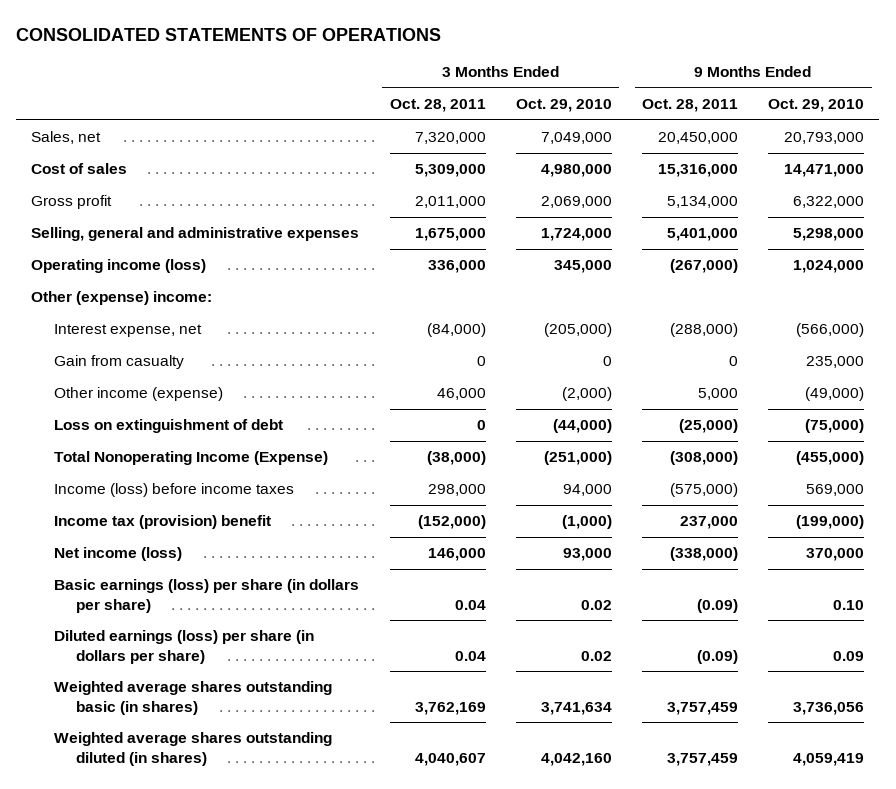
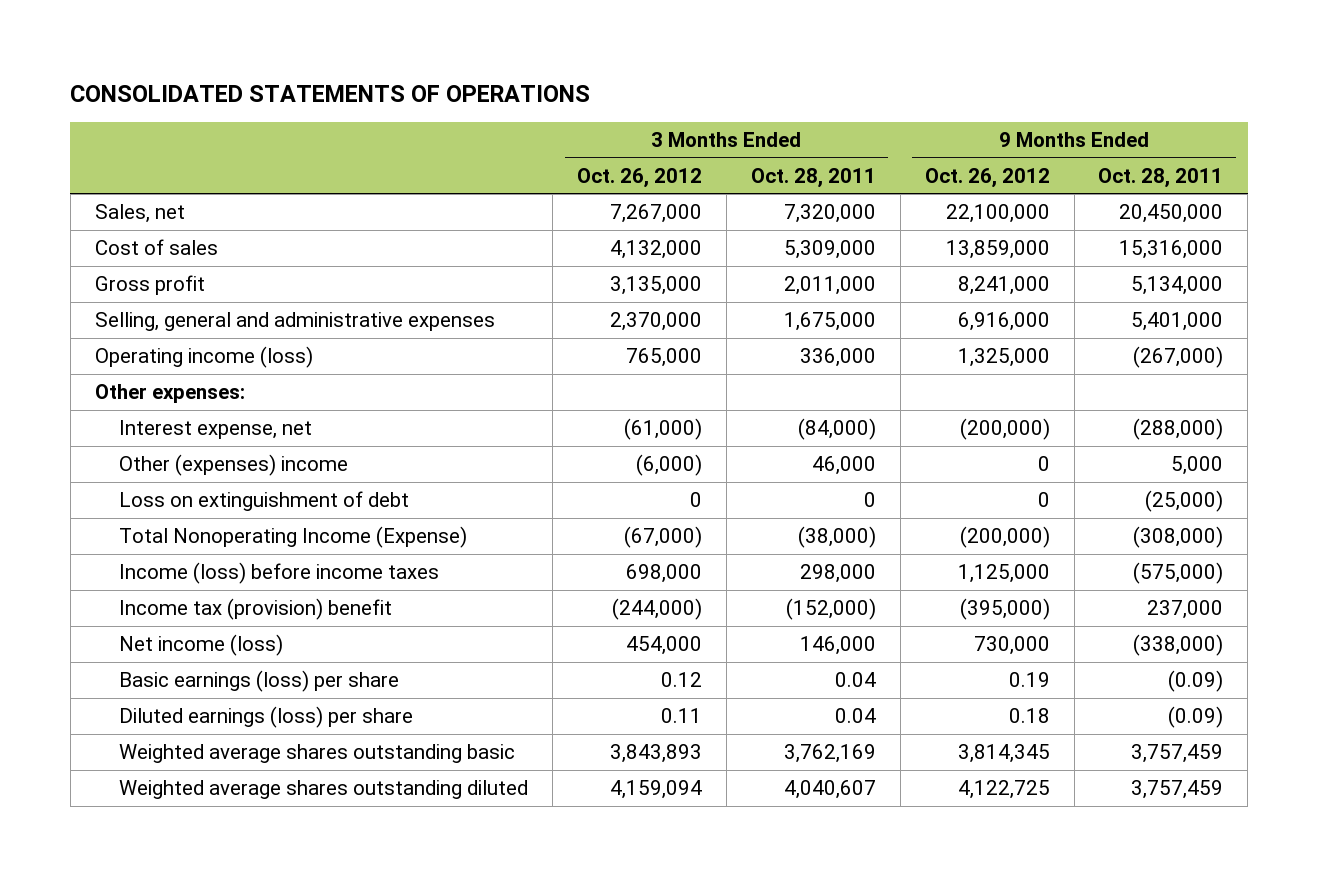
[515,99,612,113] Oct. 29, 2010 -> none
[768,99,865,113] Oct. 29, 2010 -> none
none -> [576,167,702,188] Oct. 26, 2012
none -> [924,167,1050,188] Oct. 26, 2012
[31,291,213,306] Other (expense) income: -> [94,383,245,403] Other expenses:
[53,355,184,370] Gain from casualty -> none
[53,387,223,402] Other income (expense) -> [119,453,349,476] Other (expenses) income
[53,579,359,613] Basic earnings (loss) per share (in dollars per share) -> [119,669,400,692] Basic earnings (loss) per share
[53,630,314,664] Diluted earnings (loss) per share (in dollars per share) -> [119,705,414,728] Diluted earnings (loss) per share
[53,681,332,715] Weighted average shares outstanding basic (in shares) -> [119,743,516,763] Weighted average shares outstanding basic
[53,732,332,766] Weighted average shares outstanding diluted (in shares) -> [119,779,529,799] Weighted average shares outstanding diluted

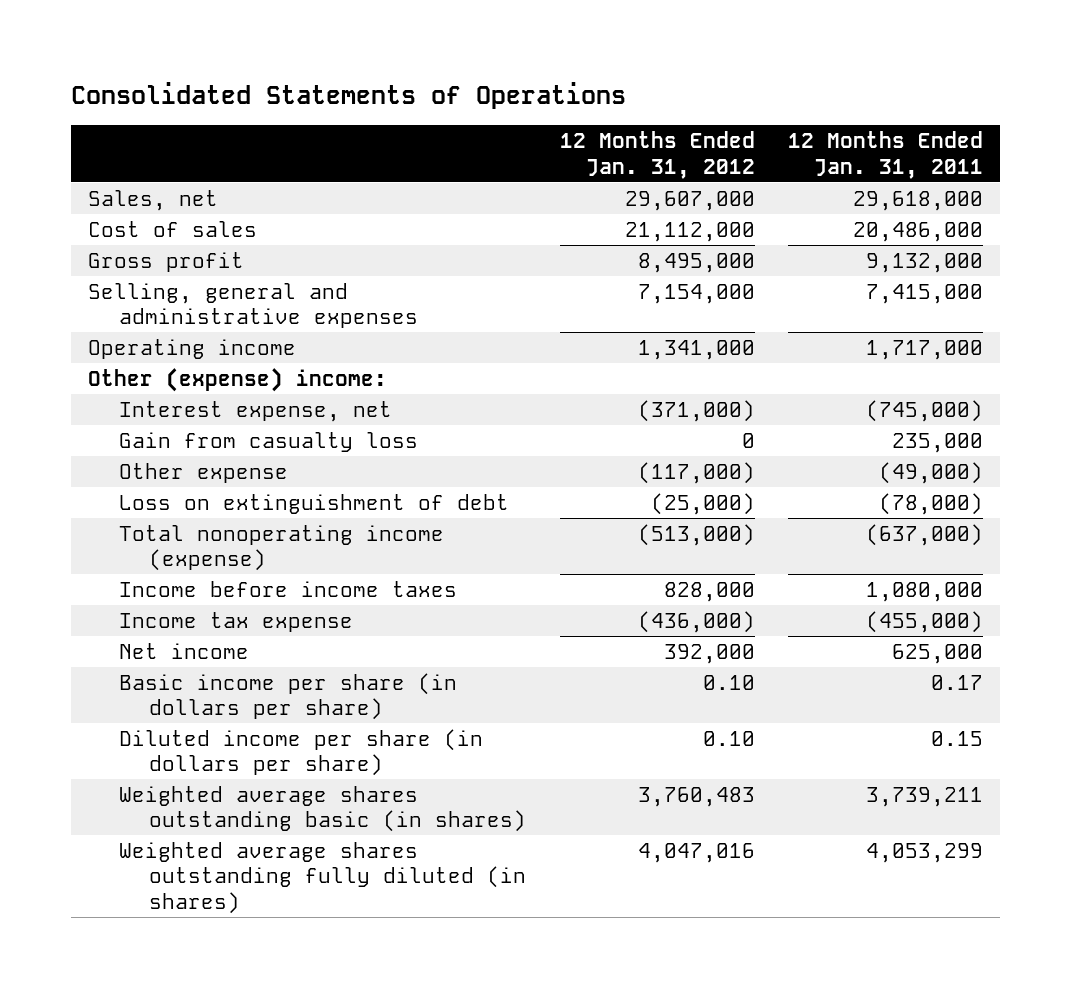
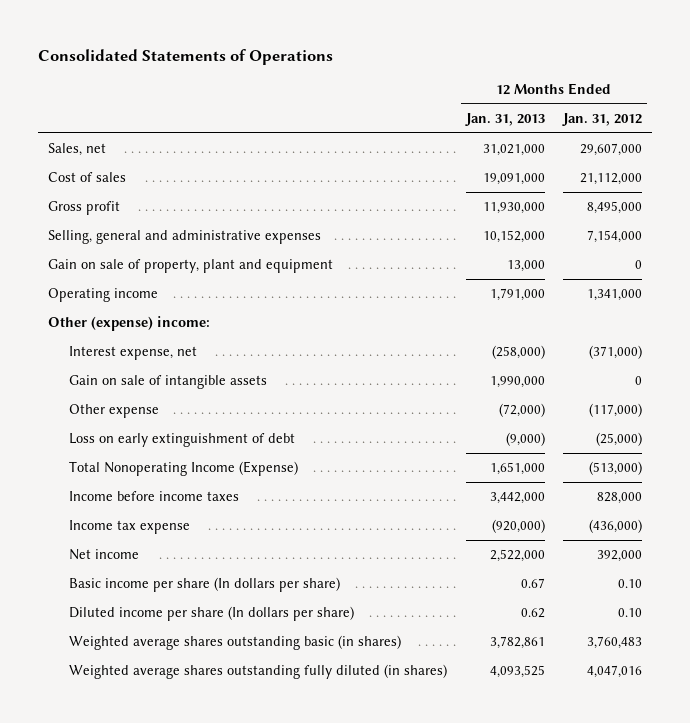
[788,131,984,179] 12 Months Ended Jan. 31, 2011 -> none
none -> [464,113,545,127] Jan. 31, 2013
none -> [47,259,333,274] Gain on sale of property, plant and equipment
[118,431,418,452] Gain from casualty loss -> none
none -> [69,375,268,390] Gain on sale of intangible assets
[118,493,509,514] Loss on extinguishment of debt -> [69,433,296,448] Loss on early extinguishment of debt
[118,524,444,572] Total nonoperating income (expense) -> [69,461,299,477] Total Nonoperating Income (Expense)
[118,672,457,721] Basic income per share (in dollars per share) -> [69,577,341,593] Basic income per share (In dollars per share)
[118,728,483,777] Diluted income per share (in dollars per share) -> [69,606,355,622] Diluted income per share (In dollars per share)

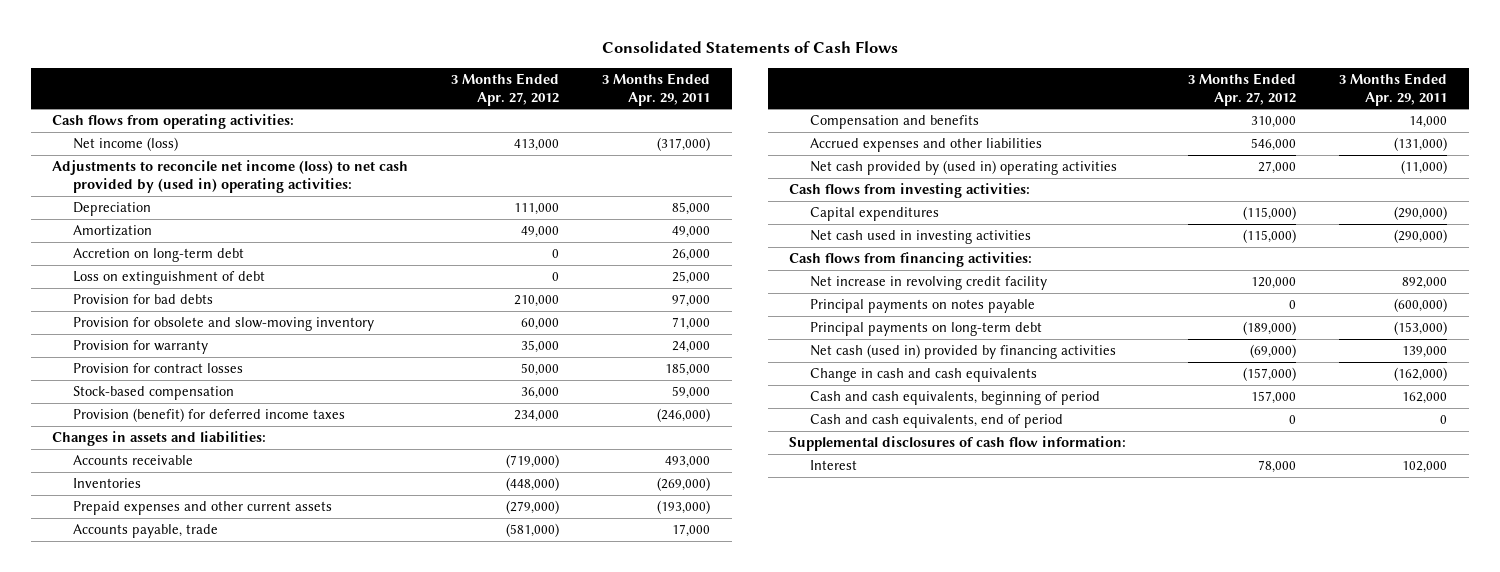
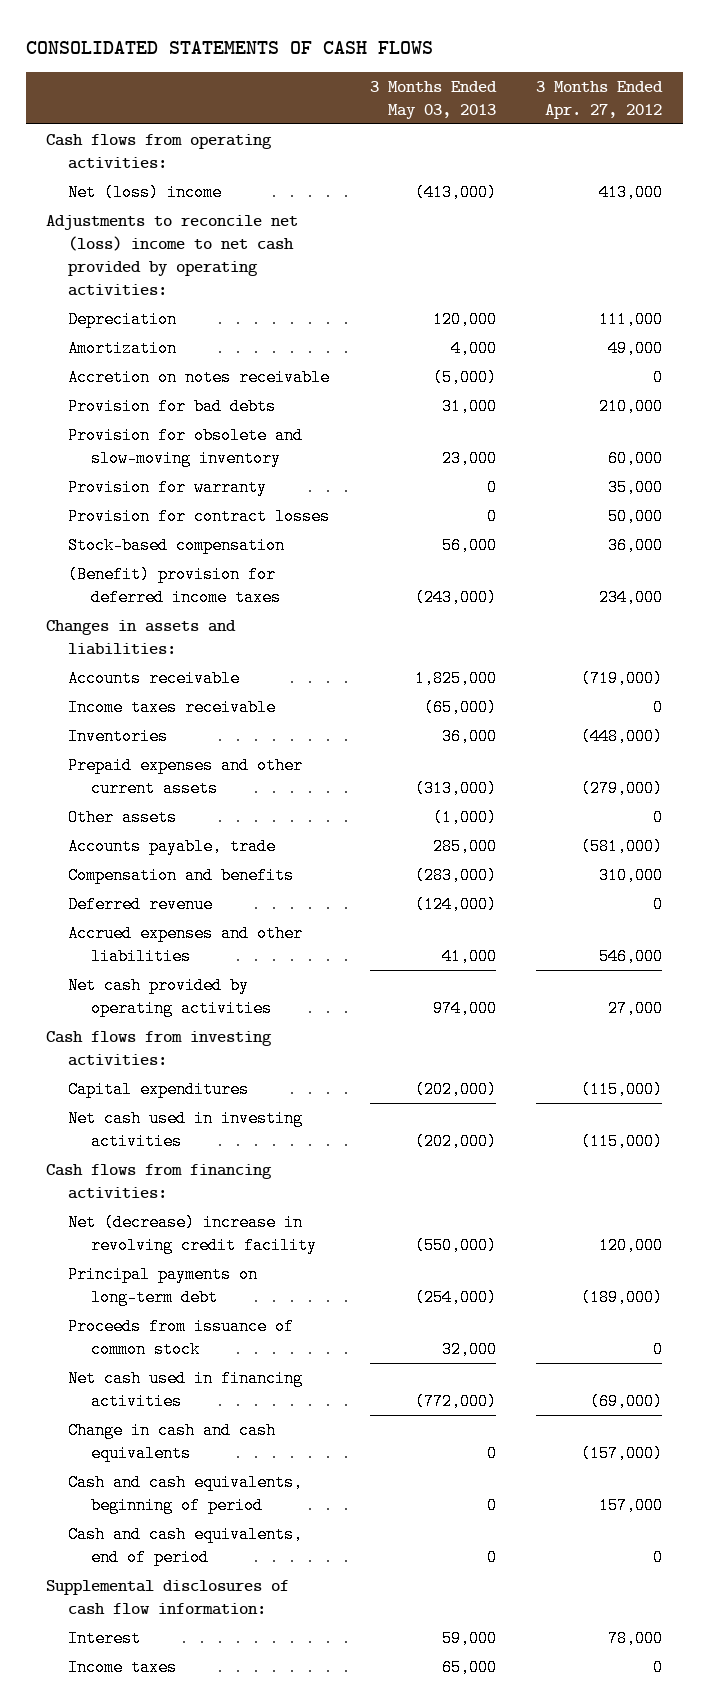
[601,41,898,54] Consolidated Statements of Cash Flows -> [25,40,433,54] CONSOLIDATED STATEMENTS OF CASH FLOWS
[602,72,711,106] 3 Months Ended Apr. 29, 2011 -> none
none -> [369,80,497,119] 3 Months Ended May 03, 2013
[72,136,178,151] Net income (loss) -> [68,183,223,201] Net (loss) income
[52,159,409,194] Adjustments to reconcile net income (loss) to net cash provided by (used in) operating activities: -> [45,214,298,296] Adjustments to reconcile net (loss) income to net cash provided by operating activities:
[72,247,244,262] Accretion on long-term debt -> none
[72,270,265,285] Loss on extinguishment of debt -> none
none -> [68,368,331,386] Accretion on notes receivable
[72,407,345,422] Provision (benefit) for deferred income taxes -> [68,565,281,606] (Benefit) provision for deferred income taxes
none -> [68,698,277,716] Income taxes receivable
none -> [68,808,178,826] Other assets
none -> [68,895,214,913] Deferred revenue
[809,159,1117,175] Net cash provided by (used in) operating activities -> [68,976,272,1017] Net cash provided by operating activities
[809,298,1035,313] Principal payments on notes payable -> none
[809,275,1047,290] Net increase in revolving credit facility -> [68,1213,317,1254] Net (decrease) increase in revolving credit facility
none -> [68,1317,295,1358] Proceeds from issuance of common stock
[809,343,1116,359] Net cash (used in) provided by financing activities -> [68,1369,304,1410] Net cash used in financing activities
none -> [68,1658,178,1676] Income taxes

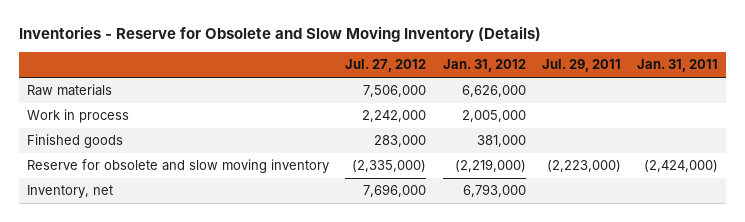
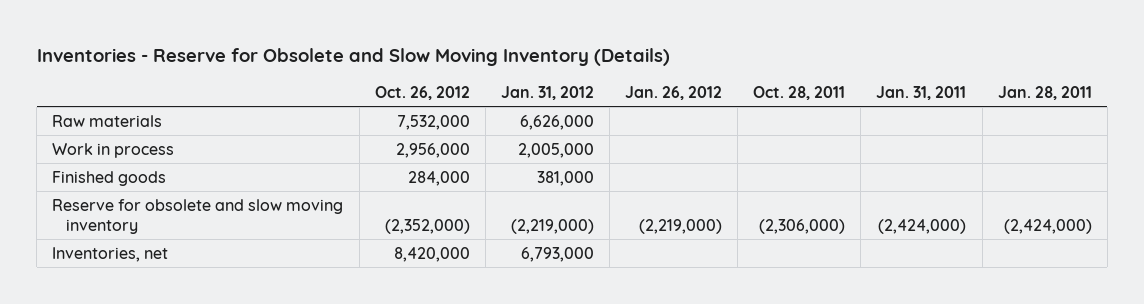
[345,59,427,73] Jul. 27, 2012 -> none
[541,59,621,73] Jul. 29, 2011 -> none
none -> [374,85,470,100] Oct. 26, 2012
none -> [625,85,723,100] Jan. 26, 2012
none -> [753,85,846,100] Oct. 28, 2011
none -> [997,85,1092,100] Jan. 28, 2011
[26,185,113,199] Inventory, net -> [52,246,169,262] Inventories, net

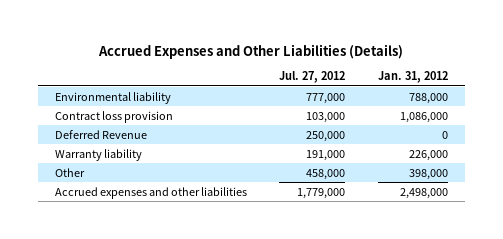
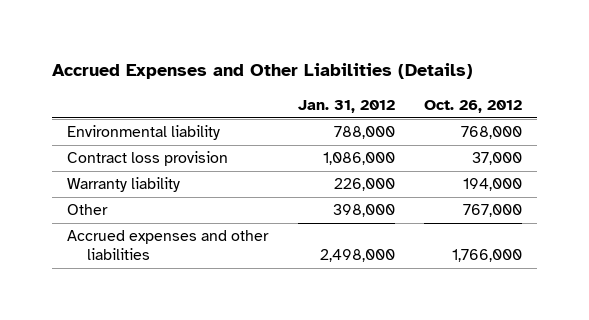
[279,71,346,84] Jul. 27, 2012 -> none
none -> [424,100,523,114] Oct. 26, 2012
[54,129,147,139] Deferred Revenue -> none

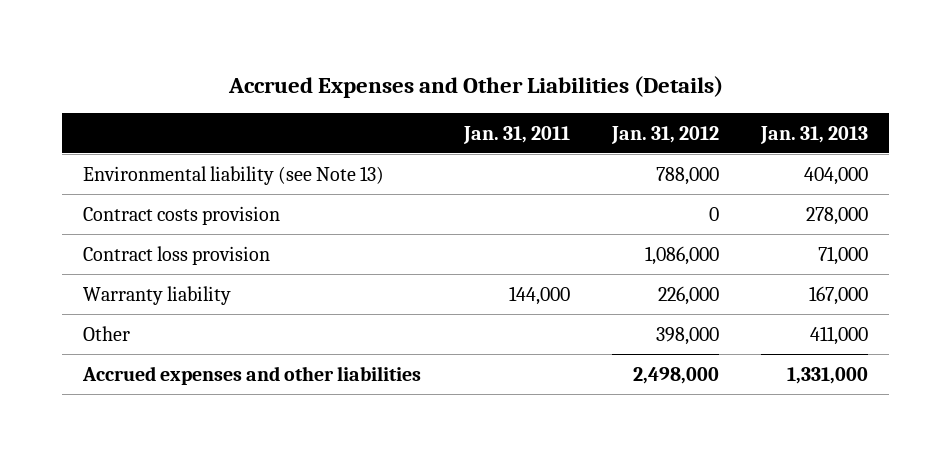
[424,100,523,114] Oct. 26, 2012 -> none
none -> [462,125,570,144] Jan. 31, 2011
none -> [760,125,869,144] Jan. 31, 2013
[66,125,220,141] Environmental liability -> [83,165,385,185] Environmental liability (see Note 13)
none -> [83,205,281,225] Contract costs provision

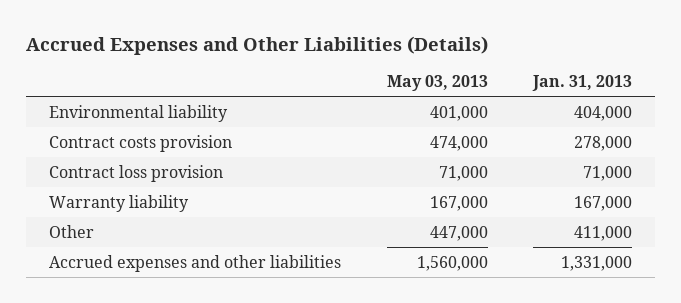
[462,125,570,144] Jan. 31, 2011 -> none
[610,125,719,144] Jan. 31, 2012 -> none
none -> [386,75,488,92] May 03, 2013
[83,165,385,185] Environmental liability (see Note 13) -> [48,104,228,122] Environmental liability

